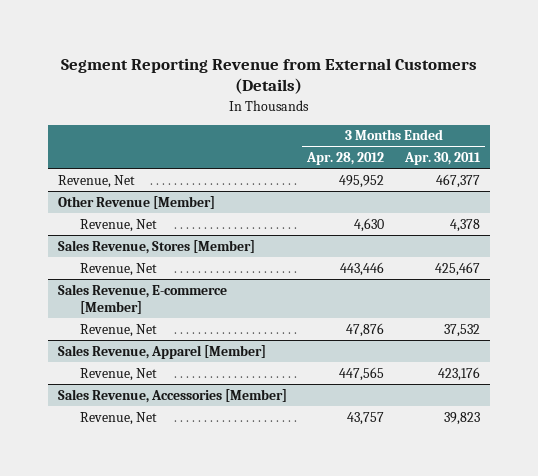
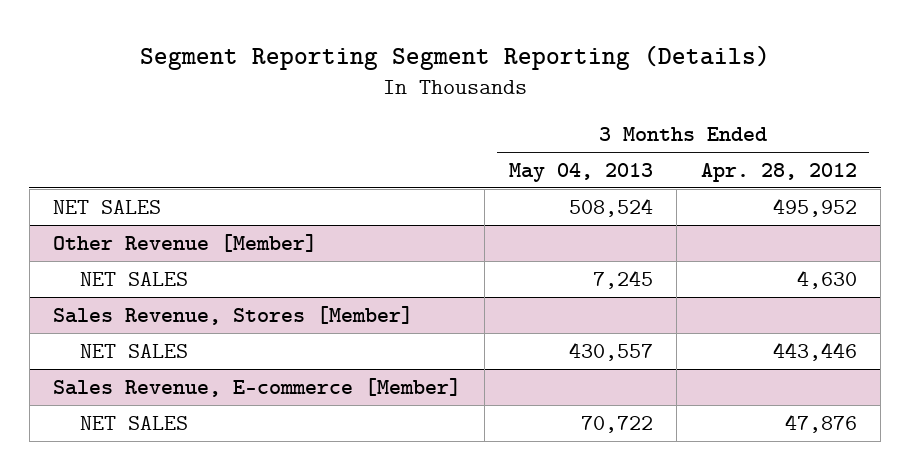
[60,57,477,95] Segment Reporting Revenue from External Customers (Details) -> [139,44,770,70] Segment Reporting Segment Reporting (Details)
[403,152,481,166] Apr. 30, 2011 -> none
none -> [508,162,653,182] May 04, 2013
[57,174,135,188] Revenue, Net -> [52,199,161,214] NET SALES
[79,218,157,232] Revenue, Net -> [80,271,189,286] NET SALES
[79,262,157,276] Revenue, Net -> [80,343,189,358] NET SALES
[57,344,266,359] Sales Revenue, Apparel [Member] -> none
[79,367,157,381] Revenue, Net -> none
[57,388,287,403] Sales Revenue, Accessories [Member] -> none
[79,411,157,425] Revenue, Net -> none
[79,323,157,337] Revenue, Net -> [80,415,189,430] NET SALES

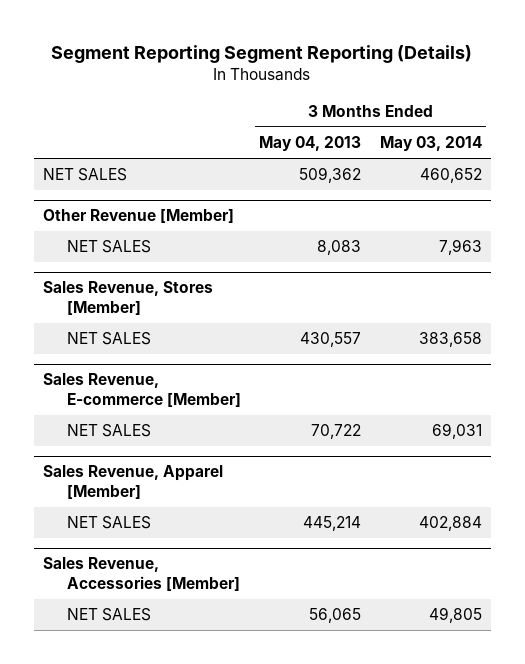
[700,162,857,182] Apr. 28, 2012 -> none
none -> [379,136,482,152] May 03, 2014
[568,197,653,217] 508,524 -> [299,167,362,184] 509,362
[592,269,653,289] 7,245 -> [317,240,362,256] 8,083
none -> [43,465,224,500] Sales Revenue, Apparel [Member]
none -> [67,516,152,530] NET SALES
none -> [43,557,241,592] Sales Revenue, Accessories [Member]
none -> [67,608,152,622] NET SALES

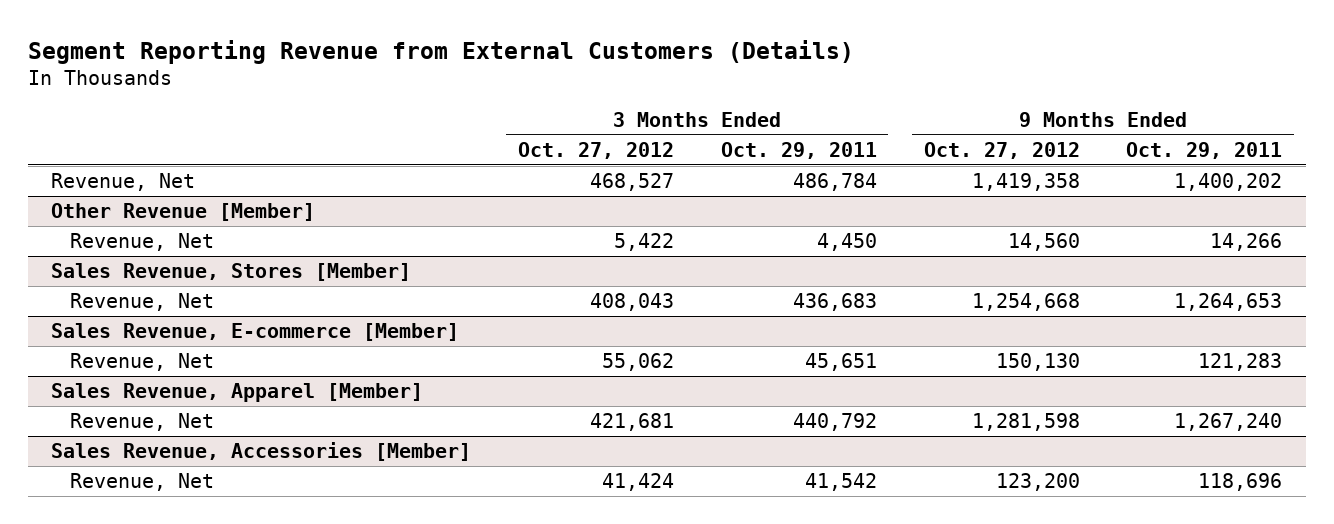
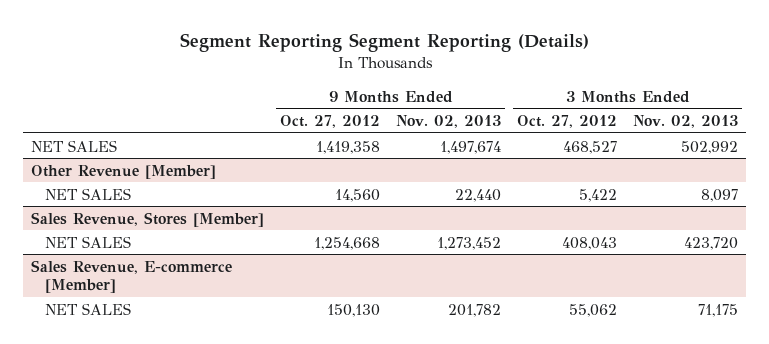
[27,39,854,64] Segment Reporting Revenue from External Customers (Details) -> [179,33,589,53] Segment Reporting Segment Reporting (Details)
[720,142,877,160] Oct. 29, 2011 -> none
[1126,142,1283,160] Oct. 29, 2011 -> none
none -> [396,115,502,129] Nov. 02, 2013
none -> [633,115,739,129] Nov. 02, 2013
[51,173,196,192] Revenue, Net -> [30,139,117,152] NET SALES
[70,233,215,252] Revenue, Net -> [44,187,131,200] NET SALES
[70,293,215,312] Revenue, Net -> [44,235,131,248] NET SALES
[51,383,424,403] Sales Revenue, Apparel [Member] -> none
[70,413,215,432] Revenue, Net -> none
[51,442,472,462] Sales Revenue, Accessories [Member] -> none
[70,473,215,492] Revenue, Net -> none
[70,353,215,372] Revenue, Net -> [44,302,131,315] NET SALES

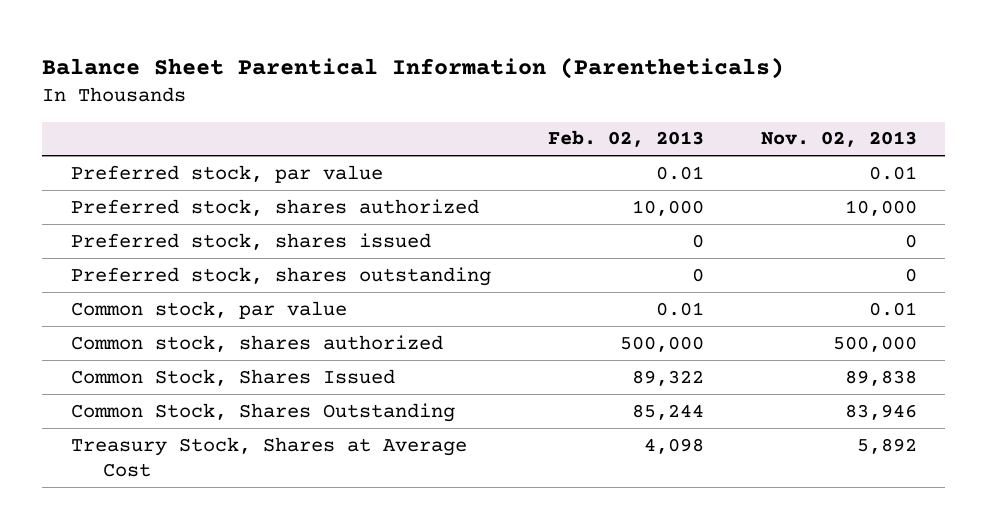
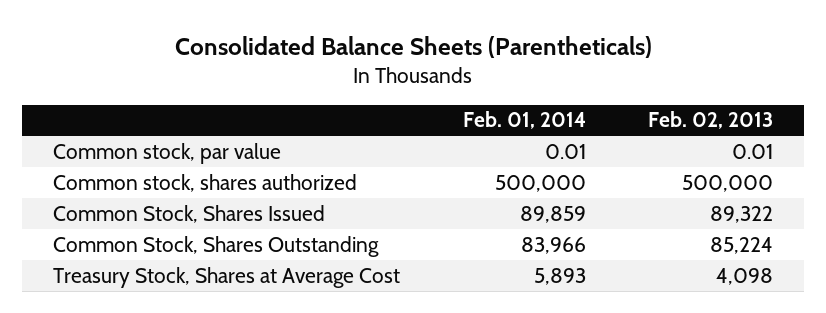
[42,56,785,79] Balance Sheet Parentical Information (Parentheticals) -> [175,35,653,58] Consolidated Balance Sheets (Parentheticals)
[760,131,917,148] Nov. 02, 2013 -> none
none -> [462,111,586,130] Feb. 01, 2014
[70,164,383,183] Preferred stock, par value -> none
[70,198,479,216] Preferred stock, shares authorized -> none
[70,232,431,250] Preferred stock, shares issued -> none
[70,266,491,286] Preferred stock, shares outstanding -> none
[631,403,704,420] 85,244 -> [710,236,774,254] 85,224

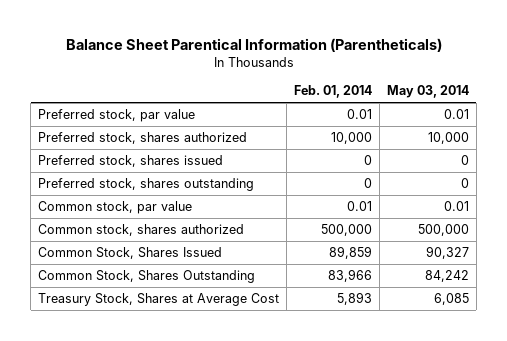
[175,35,653,58] Consolidated Balance Sheets (Parentheticals) -> [65,38,442,53] Balance Sheet Parentical Information (Parentheticals)
[648,111,774,130] Feb. 02, 2013 -> none
none -> [387,85,470,99] May 03, 2014
none -> [38,109,196,123] Preferred stock, par value
none -> [38,132,248,145] Preferred stock, shares authorized
none -> [38,155,224,168] Preferred stock, shares issued
none -> [38,178,255,192] Preferred stock, shares outstanding

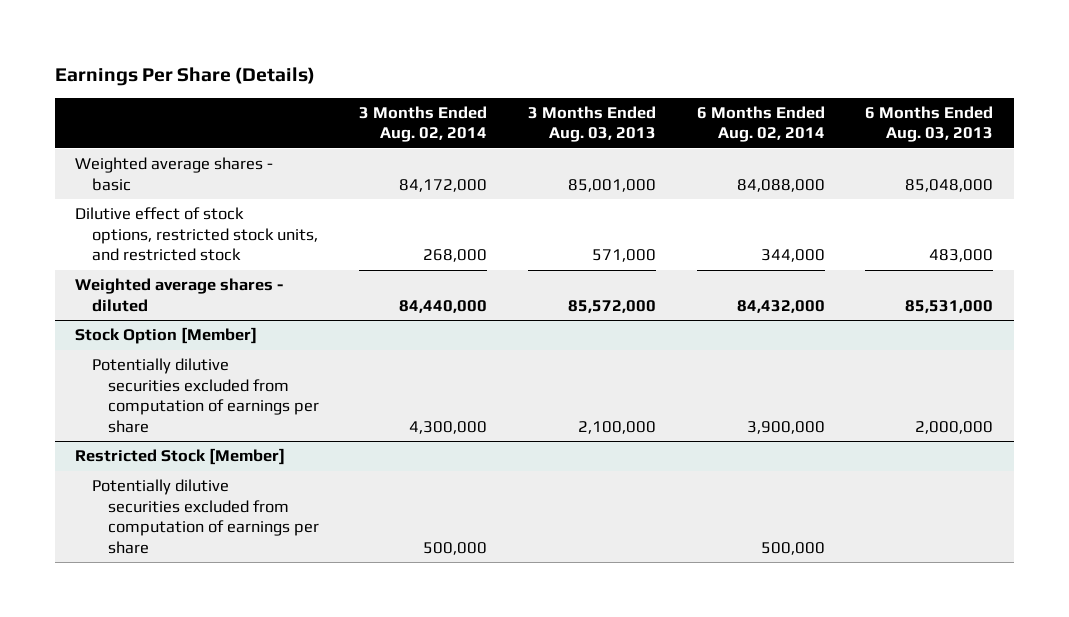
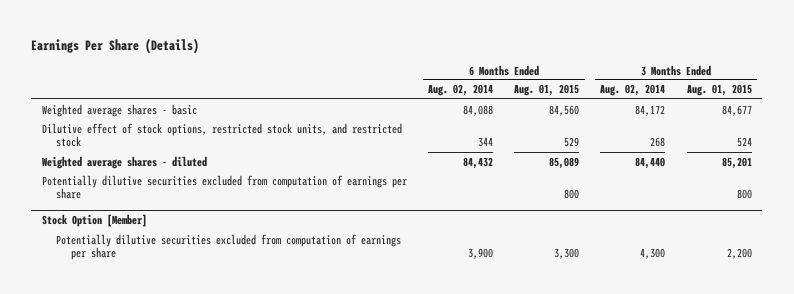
[528,105,657,143] 3 Months Ended Aug. 03, 2013 -> none
[865,105,994,143] 6 Months Ended Aug. 03, 2013 -> none
none -> [514,84,580,97] Aug. 01, 2015
none -> [686,84,752,97] Aug. 01, 2015
[399,178,488,192] 84,172,000 -> [635,104,666,116] 84,172
[736,178,825,192] 84,088,000 -> [463,104,494,116] 84,088
[423,249,488,263] 268,000 -> [650,137,666,148] 268
[760,249,825,263] 344,000 -> [478,137,494,148] 344
[399,299,488,313] 84,440,000 -> [635,156,666,169] 84,440
[736,299,825,313] 84,432,000 -> [463,156,494,169] 84,432
none -> [42,174,408,200] Potentially dilutive securities excluded from computation of earnings per share
[75,448,286,466] Restricted Stock [Member] -> none
[91,479,319,554] Potentially dilutive securities excluded from computation of earnings per share -> none
[409,420,488,434] 4,300,000 -> [640,248,666,260] 4,300
[746,420,825,434] 3,900,000 -> [468,248,494,260] 3,900

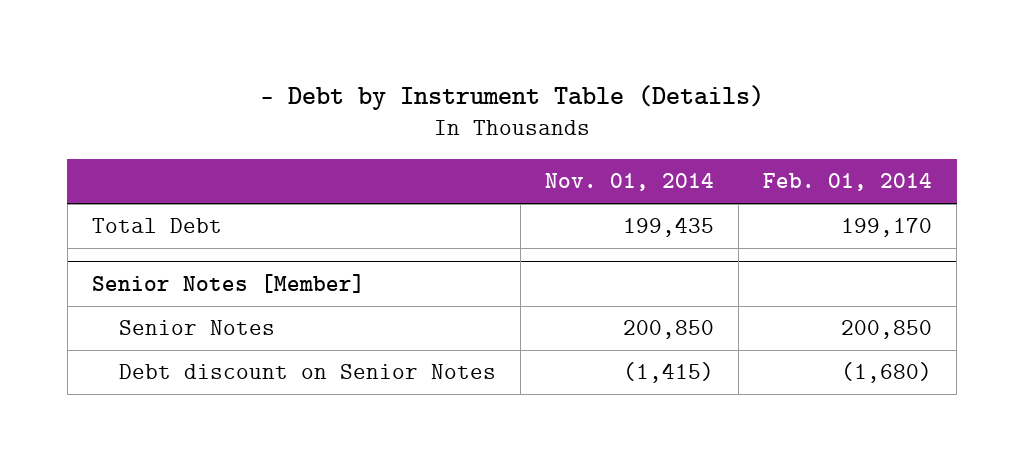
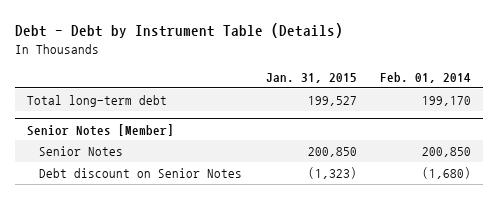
[260,84,765,110] - Debt by Instrument Table (Details) -> [15,23,344,39] Debt - Debt by Instrument Table (Details)
[544,172,714,191] Nov. 01, 2014 -> none
none -> [265,73,357,84] Jan. 31, 2015
[91,218,222,234] Total Debt -> [26,95,167,108] Total long-term debt

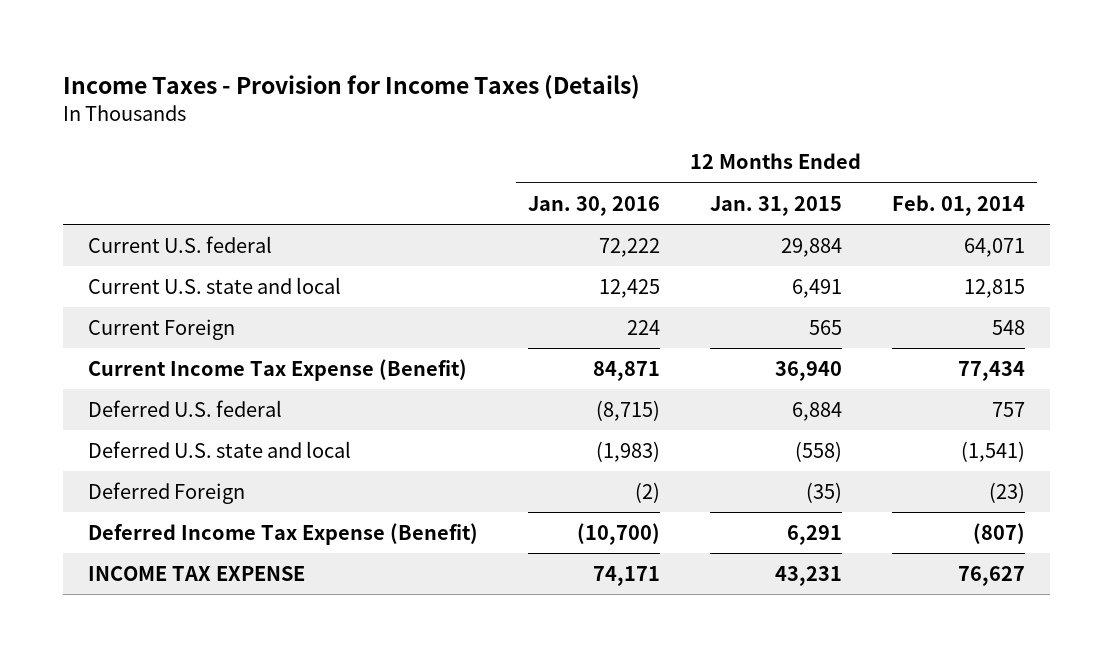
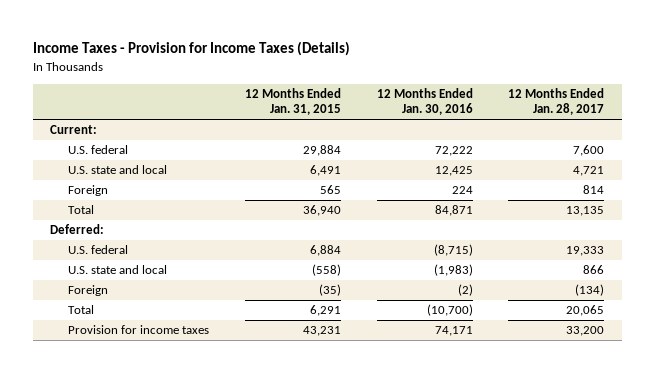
[891,194,1025,216] Feb. 01, 2014 -> none
none -> [508,87,605,116] 12 Months Ended Jan. 28, 2017
none -> [50,125,98,135] Current:
[88,236,273,254] Current U.S. federal -> [68,145,129,155] U.S. federal
[88,277,342,295] Current U.S. state and local -> [68,165,168,175] U.S. state and local
[88,319,236,341] Current Foreign -> [68,185,109,197] Foreign
[88,359,468,382] Current Income Tax Expense (Benefit) -> [68,205,95,215] Total
none -> [50,224,105,235] Deferred:
[88,400,283,418] Deferred U.S. federal -> [68,245,129,255] U.S. federal
[88,441,352,459] Deferred U.S. state and local -> [68,265,168,275] U.S. state and local
[88,482,246,505] Deferred Foreign -> [68,285,109,297] Foreign
[88,523,479,546] Deferred Income Tax Expense (Benefit) -> [68,305,95,315] Total
[88,566,306,582] INCOME TAX EXPENSE -> [68,325,210,335] Provision for income taxes

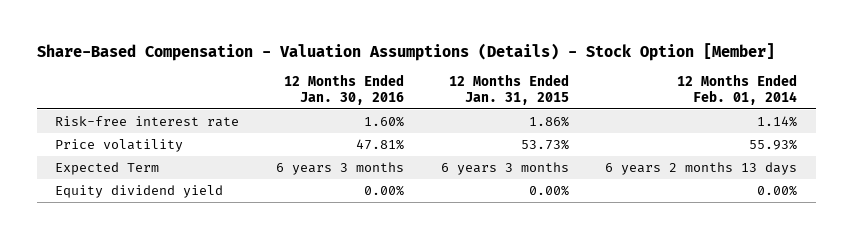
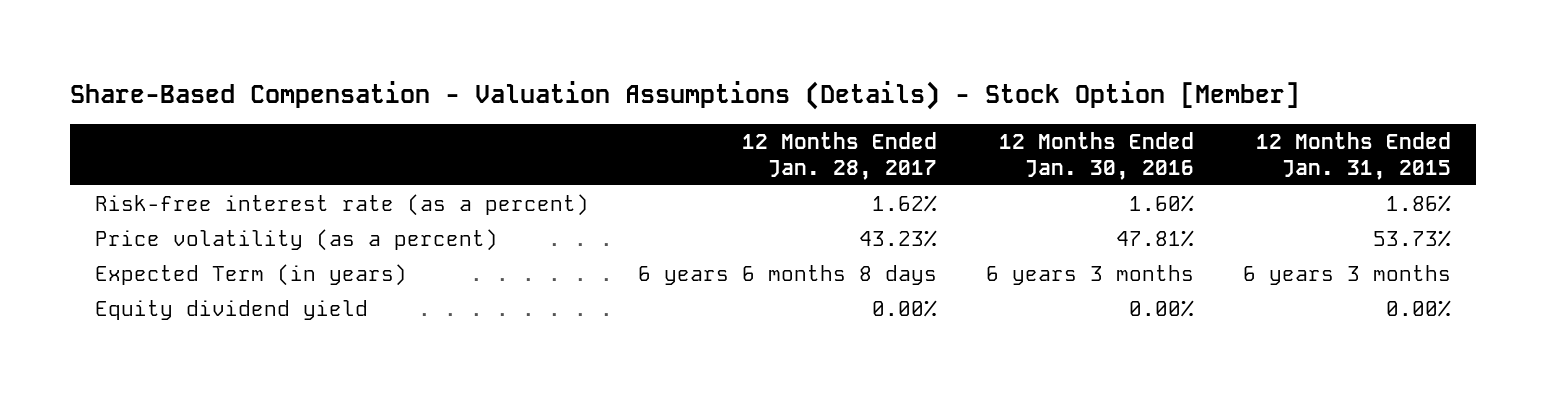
[677,74,798,106] 12 Months Ended Feb. 01, 2014 -> none
none -> [741,131,937,180] 12 Months Ended Jan. 28, 2017
[55,115,240,127] Risk-free interest rate -> [94,193,589,216] Risk-free interest rate (as a percent)
[55,138,184,152] Price volatility -> [94,228,498,251] Price volatility (as a percent)
[55,161,160,175] Expected Term -> [94,263,407,286] Expected Term (in years)

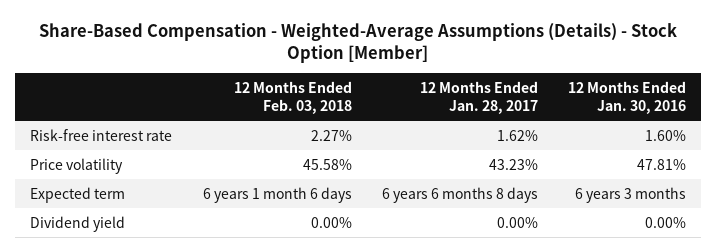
[70,81,1301,111] Share-Based Compensation - Valuation Assumptions (Details) - Stock Option [Member] -> [39,23,678,64] Share-Based Compensation - Weighted-Average Assumptions (Details) - Stock Option [Member]
[1256,131,1452,180] 12 Months Ended Jan. 31, 2015 -> none
none -> [233,80,352,115] 12 Months Ended Feb. 03, 2018
[94,193,589,216] Risk-free interest rate (as a percent) -> [30,128,173,141] Risk-free interest rate
[94,228,498,251] Price volatility (as a percent) -> [30,157,124,174] Price volatility
[94,263,407,286] Expected Term (in years) -> [30,186,126,203] Expected term
[94,299,368,320] Equity dividend yield -> [30,215,126,232] Dividend yield

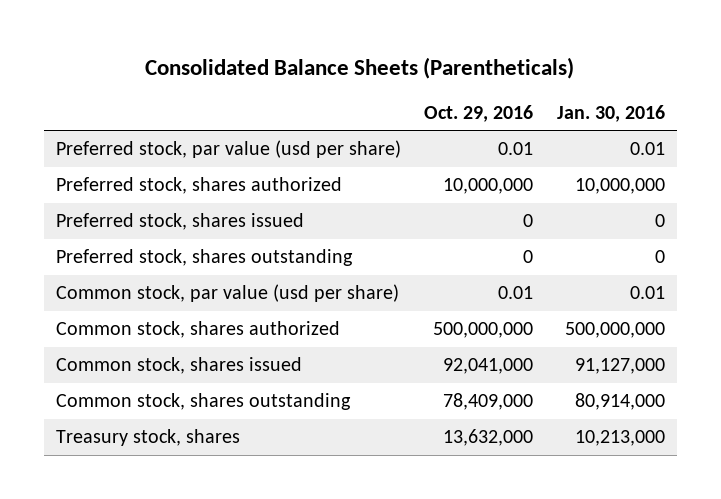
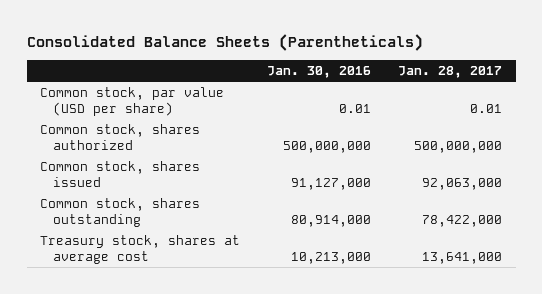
[424,104,534,122] Oct. 29, 2016 -> none
none -> [398,66,503,79] Jan. 28, 2017
[55,140,401,159] Preferred stock, par value (usd per share) -> none
[55,177,342,195] Preferred stock, shares authorized -> none
[55,213,304,231] Preferred stock, shares issued -> none
[55,249,353,267] Preferred stock, shares outstanding -> none
[55,284,399,303] Common stock, par value (usd per share) -> [40,87,225,116] Common stock, par value (USD per share)
[55,429,240,447] Treasury stock, shares -> [40,235,241,264] Treasury stock, shares at average cost

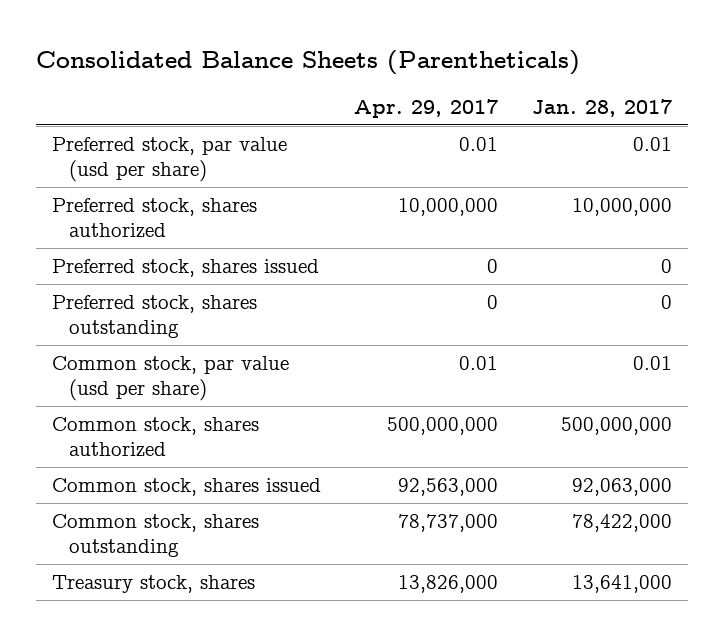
[267,66,372,79] Jan. 30, 2016 -> none
none -> [354,98,499,118] Apr. 29, 2017
none -> [52,137,288,183] Preferred stock, par value (usd per share)
none -> [52,198,258,239] Preferred stock, shares authorized
none -> [52,259,320,278] Preferred stock, shares issued
none -> [52,295,258,339] Preferred stock, shares outstanding
[40,87,225,116] Common stock, par value (USD per share) -> [52,356,290,402] Common stock, par value (usd per share)
[40,235,241,264] Treasury stock, shares at average cost -> [52,575,256,594] Treasury stock, shares

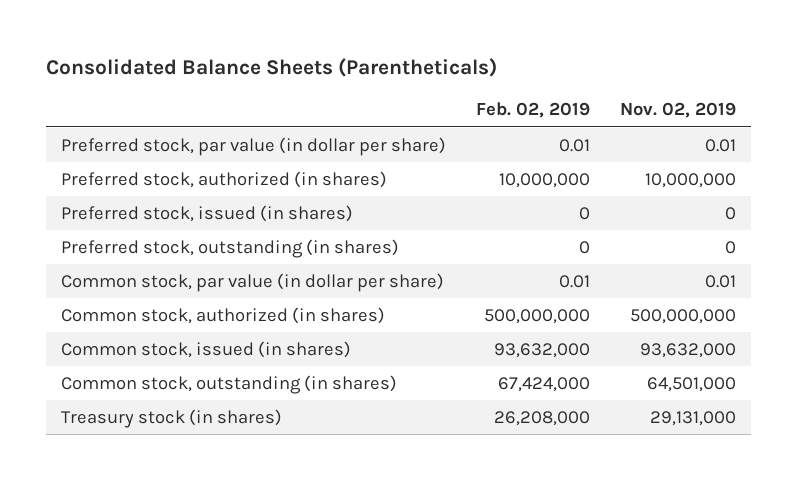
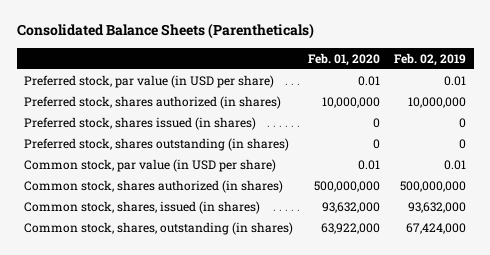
[619,102,736,119] Nov. 02, 2019 -> none
none -> [307,52,380,66] Feb. 01, 2020
[60,408,282,428] Treasury stock (in shares) -> none
[60,136,446,156] Preferred stock, par value (in dollar per share) -> [23,75,274,89] Preferred stock, par value (in USD per share)
[60,170,387,188] Preferred stock, authorized (in shares) -> [23,96,281,110] Preferred stock, shares authorized (in shares)
[60,204,353,222] Preferred stock, issued (in shares) -> [23,117,256,131] Preferred stock, shares issued (in shares)
[60,238,399,258] Preferred stock, outstanding (in shares) -> [23,138,289,152] Preferred stock, shares outstanding (in shares)
[60,272,444,292] Common stock, par value (in dollar per share) -> [23,159,276,173] Common stock, par value (in USD per share)
[60,306,385,324] Common stock, authorized (in shares) -> [23,180,283,194] Common stock, shares authorized (in shares)
[60,340,351,358] Common stock, issued (in shares) -> [23,201,260,215] Common stock, shares, issued (in shares)
[60,374,397,394] Common stock, outstanding (in shares) -> [23,222,293,236] Common stock, shares, outstanding (in shares)

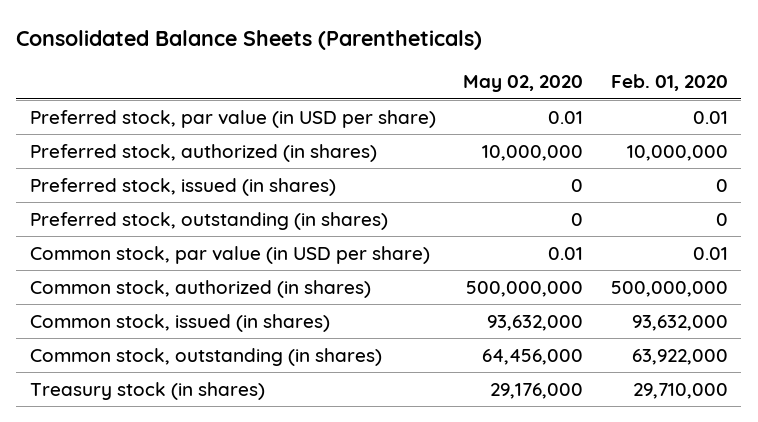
[394,52,467,66] Feb. 02, 2019 -> none
none -> [463,75,584,93] May 02, 2020
[23,96,281,110] Preferred stock, shares authorized (in shares) -> [30,143,378,162] Preferred stock, authorized (in shares)
[23,117,256,131] Preferred stock, shares issued (in shares) -> [30,177,337,196] Preferred stock, issued (in shares)
[23,138,289,152] Preferred stock, shares outstanding (in shares) -> [30,211,389,230] Preferred stock, outstanding (in shares)
[23,180,283,194] Common stock, shares authorized (in shares) -> [30,279,372,298] Common stock, authorized (in shares)
[23,201,260,215] Common stock, shares, issued (in shares) -> [30,313,331,332] Common stock, issued (in shares)
[23,222,293,236] Common stock, shares, outstanding (in shares) -> [30,347,383,366] Common stock, outstanding (in shares)
none -> [30,381,266,400] Treasury stock (in shares)

